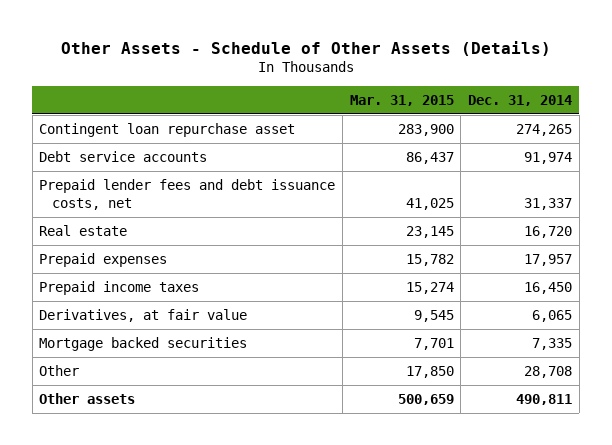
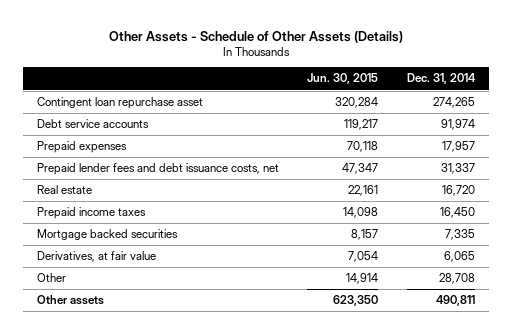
[349,94,454,106] Mar. 31, 2015 -> none
none -> [307,73,379,85] Jun. 30, 2015
[39,252,168,267] Prepaid expenses -> [37,141,128,154] Prepaid expenses
[39,308,248,322] Derivatives, at fair value -> [37,251,157,263] Derivatives, at fair value

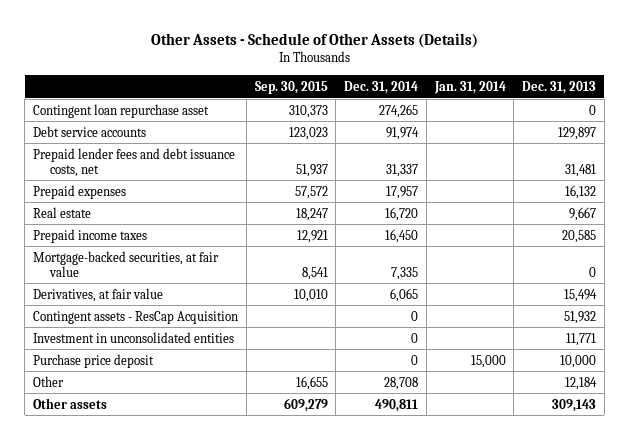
[307,73,379,85] Jun. 30, 2015 -> none
none -> [254,80,328,94] Sep. 30, 2015
none -> [433,80,506,94] Jan. 31, 2014
none -> [522,80,597,94] Dec. 31, 2013
[37,141,128,154] Prepaid expenses -> [33,184,127,199] Prepaid expenses
[37,229,179,241] Mortgage backed securities -> [33,250,220,277] Mortgage-backed securities, at fair value
none -> [33,310,239,324] Contingent assets - ResCap Acquisition
none -> [33,331,235,343] Investment in unconsolidated entities
none -> [33,353,155,368] Purchase price deposit

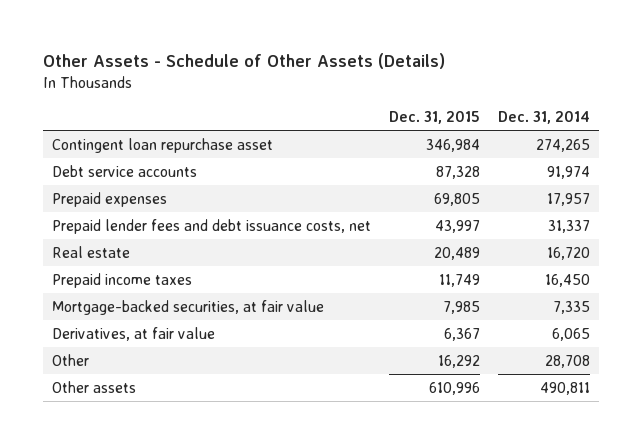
[254,80,328,94] Sep. 30, 2015 -> none
[433,80,506,94] Jan. 31, 2014 -> none
[522,80,597,94] Dec. 31, 2013 -> none
none -> [389,110,481,124] Dec. 31, 2015
[33,147,236,177] Prepaid lender fees and debt issuance costs, net -> [52,218,372,234] Prepaid lender fees and debt issuance costs, net
[33,310,239,324] Contingent assets - ResCap Acquisition -> none
[33,331,235,343] Investment in unconsolidated entities -> none
[33,353,155,368] Purchase price deposit -> none

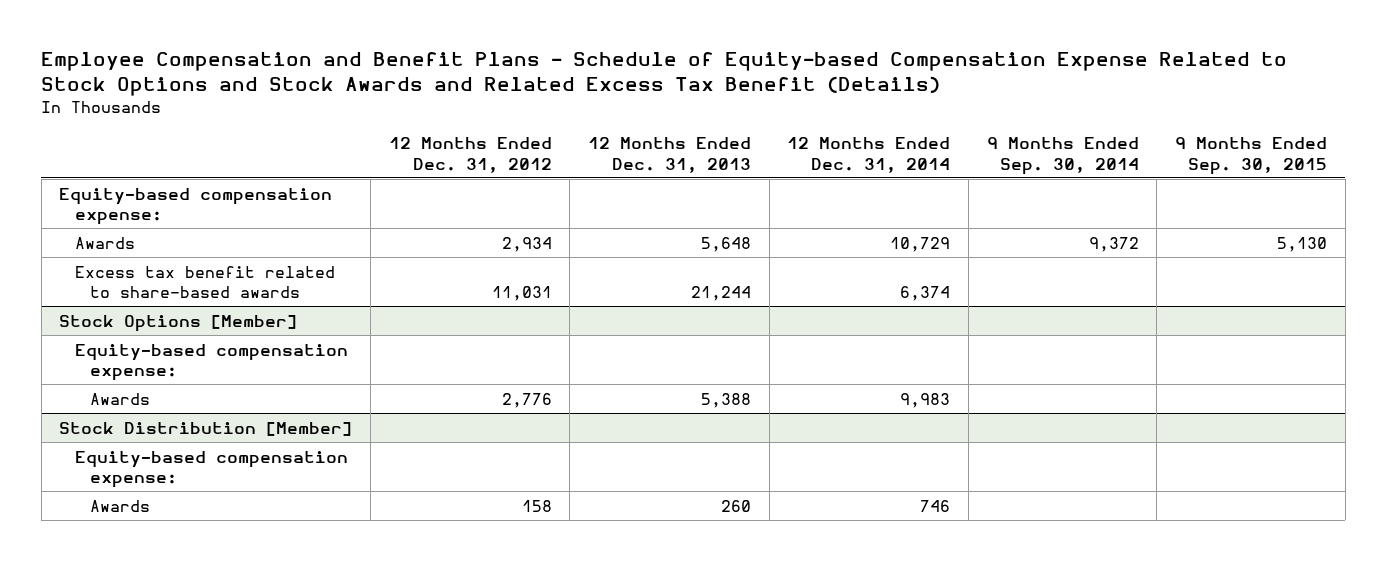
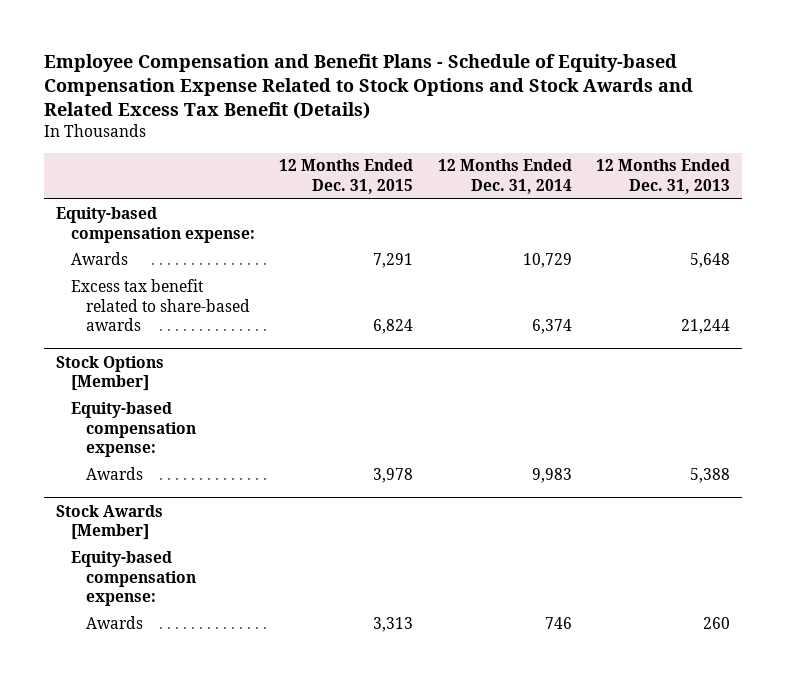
[388,137,552,173] 12 Months Ended Dec. 31, 2012 -> none
[986,137,1139,175] 9 Months Ended Sep. 30, 2014 -> none
[1174,137,1327,175] 9 Months Ended Sep. 30, 2015 -> none
none -> [279,159,414,195] 12 Months Ended Dec. 31, 2015
[59,421,353,436] Stock Distribution [Member] -> [56,504,164,541] Stock Awards [Member]

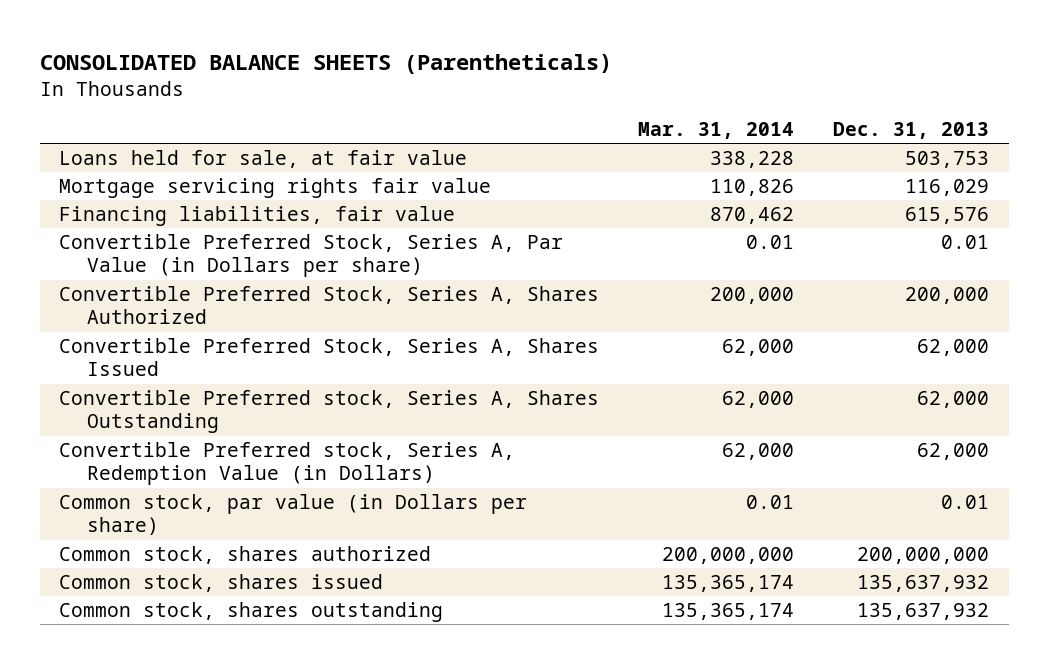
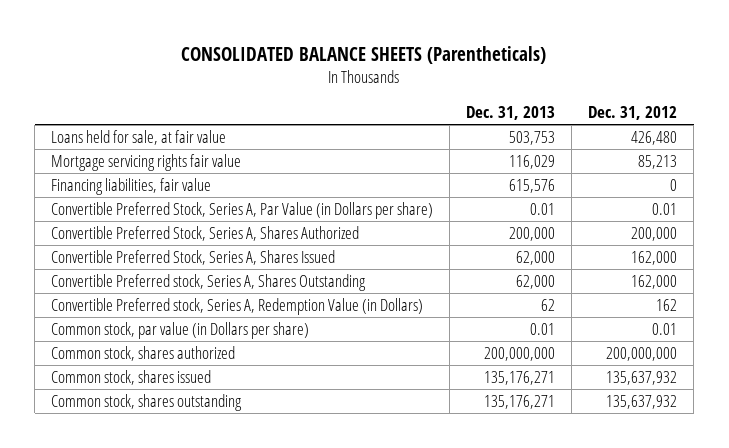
[638,122,795,140] Mar. 31, 2014 -> none
none -> [588,105,678,120] Dec. 31, 2012
[917,443,990,461] 62,000 -> [541,299,556,312] 62
[857,575,990,593] 135,637,932 -> [484,371,556,386] 135,176,271
[857,603,990,621] 135,637,932 -> [484,395,556,410] 135,176,271

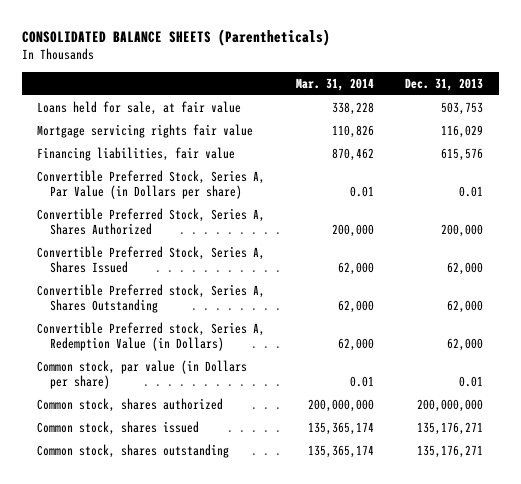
[588,105,678,120] Dec. 31, 2012 -> none
none -> [296,77,375,91] Mar. 31, 2014
[541,299,556,312] 62 -> [447,338,484,352] 62,000

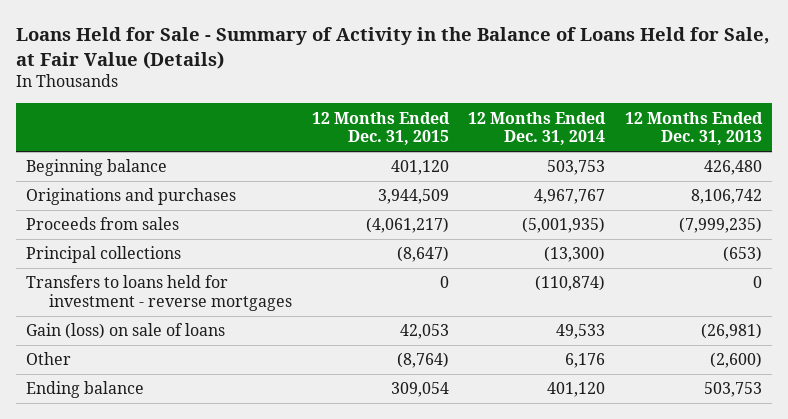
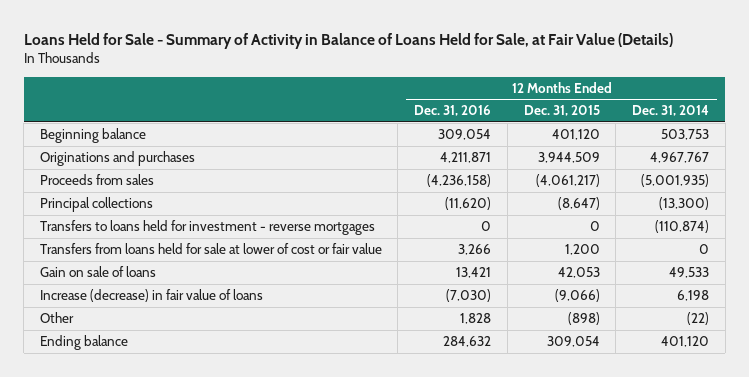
[16,26,770,69] Loans Held for Sale - Summary of Activity in the Balance of Loans Held for Sale, at Fair Value (Details) -> [23,32,673,49] Loans Held for Sale - Summary of Activity in Balance of Loans Held for Sale, at Fair Value (Details)
[624,111,763,146] 12 Months Ended Dec. 31, 2013 -> none
none -> [414,105,492,117] Dec. 31, 2016
none -> [39,243,382,255] Transfers from loans held for sale at lower of cost or fair value
[25,323,225,340] Gain (loss) on sale of loans -> [39,266,156,278] Gain on sale of loans
none -> [39,289,263,303] Increase (decrease) in fair value of loans
[396,352,449,369] (8,764) -> [567,312,600,326] (898)
[565,353,606,369] 6,176 -> [686,312,709,326] (22)

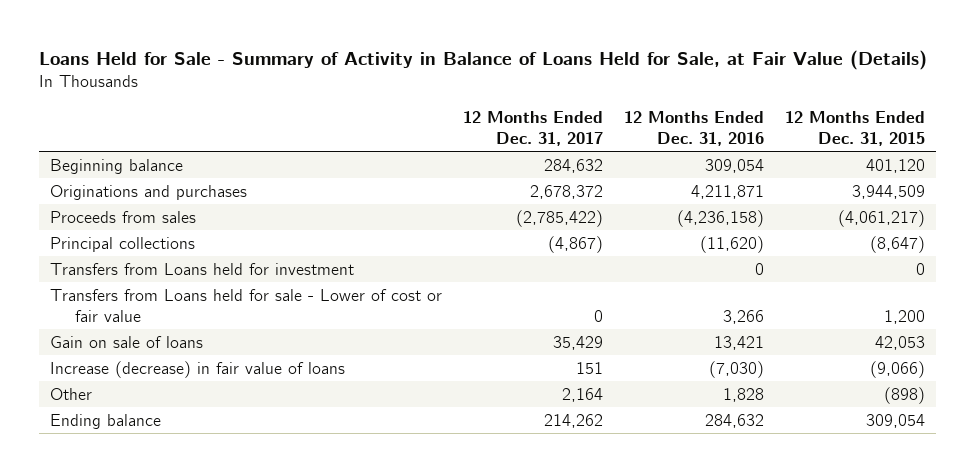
[631,105,709,117] Dec. 31, 2014 -> none
none -> [462,110,603,146] 12 Months Ended Dec. 31, 2017
[39,220,375,236] Transfers to loans held for investment - reverse mortgages -> [49,262,354,275] Transfers from Loans held for investment
[39,243,382,255] Transfers from loans held for sale at lower of cost or fair value -> [49,288,442,322] Transfers from Loans held for sale - Lower of cost or fair value

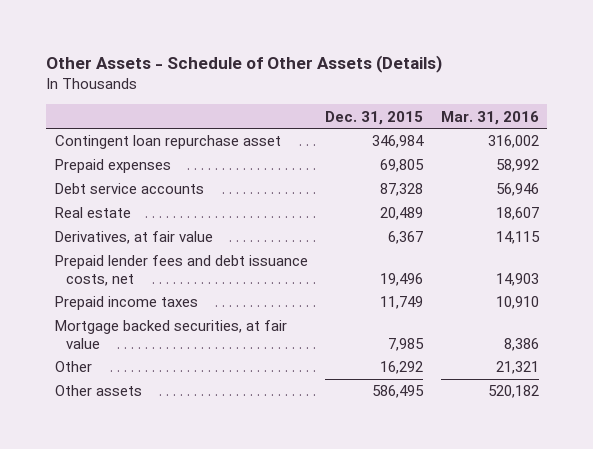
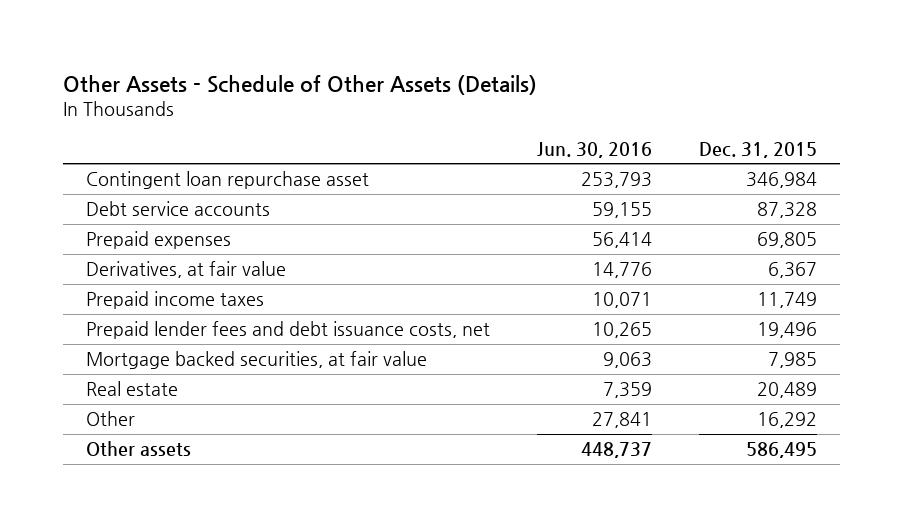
[440,110,539,125] Mar. 31, 2016 -> none
none -> [536,141,652,158] Jun. 30, 2016
[54,159,171,174] Prepaid expenses -> [86,231,232,250] Prepaid expenses
[54,255,308,286] Prepaid lender fees and debt issuance costs, net -> [86,321,491,340] Prepaid lender fees and debt issuance costs, net
[54,207,131,219] Real estate -> [86,381,179,397] Real estate

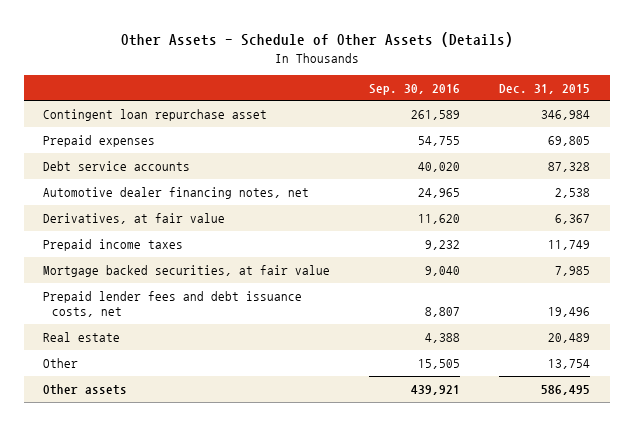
[536,141,652,158] Jun. 30, 2016 -> none
none -> [369,83,461,95] Sep. 30, 2016
[86,201,271,217] Debt service accounts -> [43,160,191,171] Debt service accounts
none -> [43,186,310,199] Automotive dealer financing notes, net
[86,321,491,340] Prepaid lender fees and debt issuance costs, net -> [43,290,303,318] Prepaid lender fees and debt issuance costs, net
[756,412,817,429] 16,292 -> [548,358,591,369] 13,754

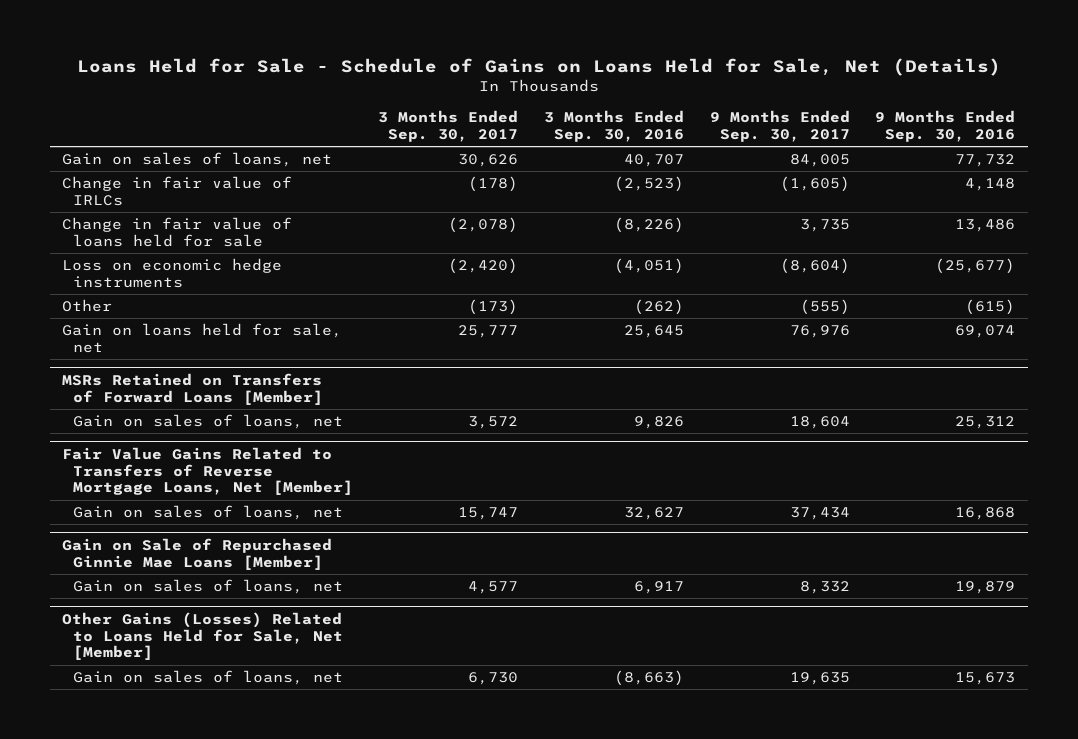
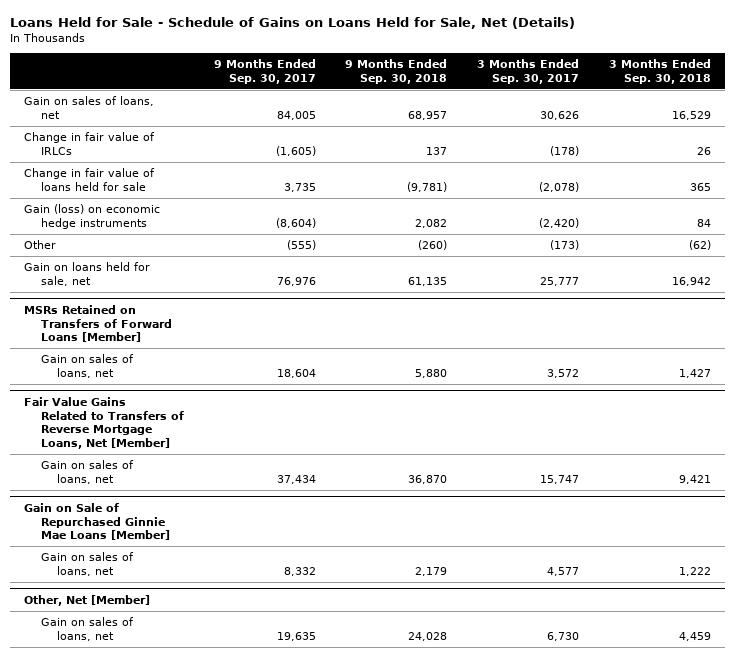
[544,110,685,143] 3 Months Ended Sep. 30, 2016 -> none
[875,110,1016,143] 9 Months Ended Sep. 30, 2016 -> none
none -> [345,59,448,85] 9 Months Ended Sep. 30, 2018
none -> [608,59,711,85] 3 Months Ended Sep. 30, 2018
[62,258,283,289] Loss on economic hedge instruments -> [24,204,161,229] Gain (loss) on economic hedge instruments
[62,611,343,661] Other Gains (Losses) Related to Loans Held for Sale, Net [Member] -> [24,594,151,606] Other, Net [Member]

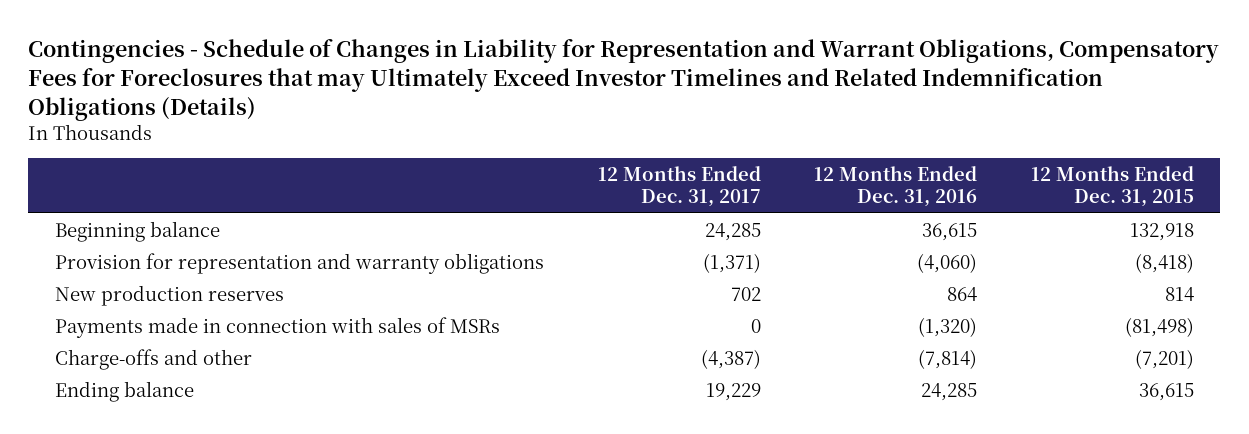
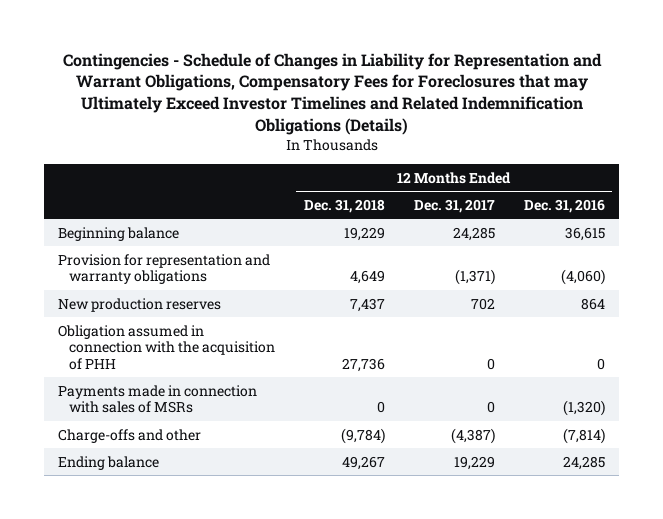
[1030,166,1194,208] 12 Months Ended Dec. 31, 2015 -> none
none -> [303,198,385,213] Dec. 31, 2018
none -> [58,324,275,370] Obligation assumed in connection with the acquisition of PHH

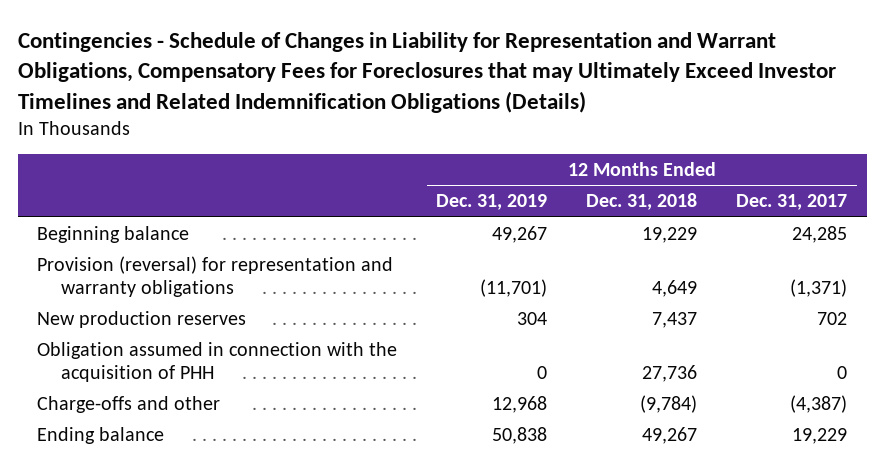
[523,198,605,213] Dec. 31, 2016 -> none
none -> [436,194,548,211] Dec. 31, 2019
[58,253,271,285] Provision for representation and warranty obligations -> [37,255,394,298] Provision (reversal) for representation and warranty obligations
[58,384,258,414] Payments made in connection with sales of MSRs -> none

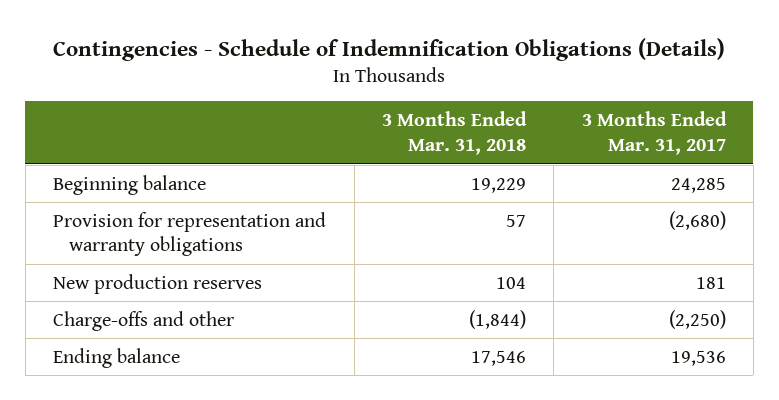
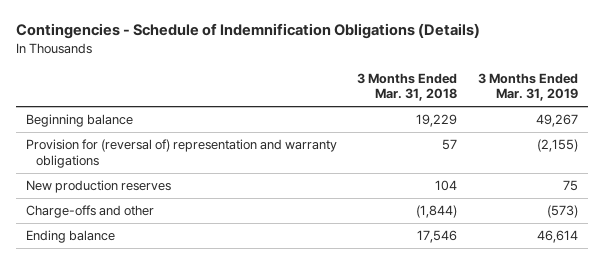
[581,111,727,155] 3 Months Ended Mar. 31, 2017 -> none
none -> [478,72,579,102] 3 Months Ended Mar. 31, 2019
[53,211,327,257] Provision for representation and warranty obligations -> [25,139,337,168] Provision for (reversal of) representation and warranty obligations

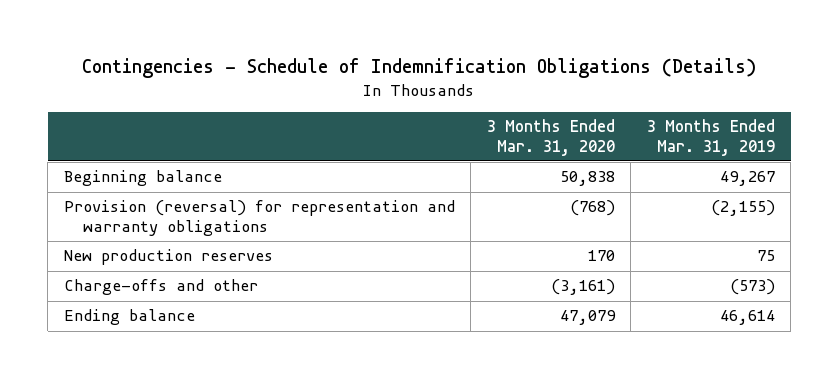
[357,72,458,102] 3 Months Ended Mar. 31, 2018 -> none
none -> [486,119,615,156] 3 Months Ended Mar. 31, 2020
[25,139,337,168] Provision for (reversal of) representation and warranty obligations -> [63,200,455,236] Provision (reversal) for representation and warranty obligations

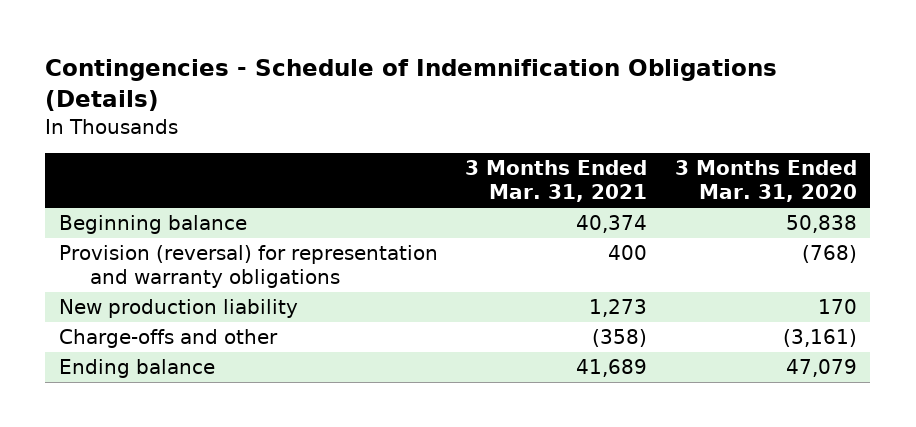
[646,119,775,156] 3 Months Ended Mar. 31, 2019 -> none
none -> [465,160,648,203] 3 Months Ended Mar. 31, 2021
[63,249,273,266] New production reserves -> [58,299,298,319] New production liability

